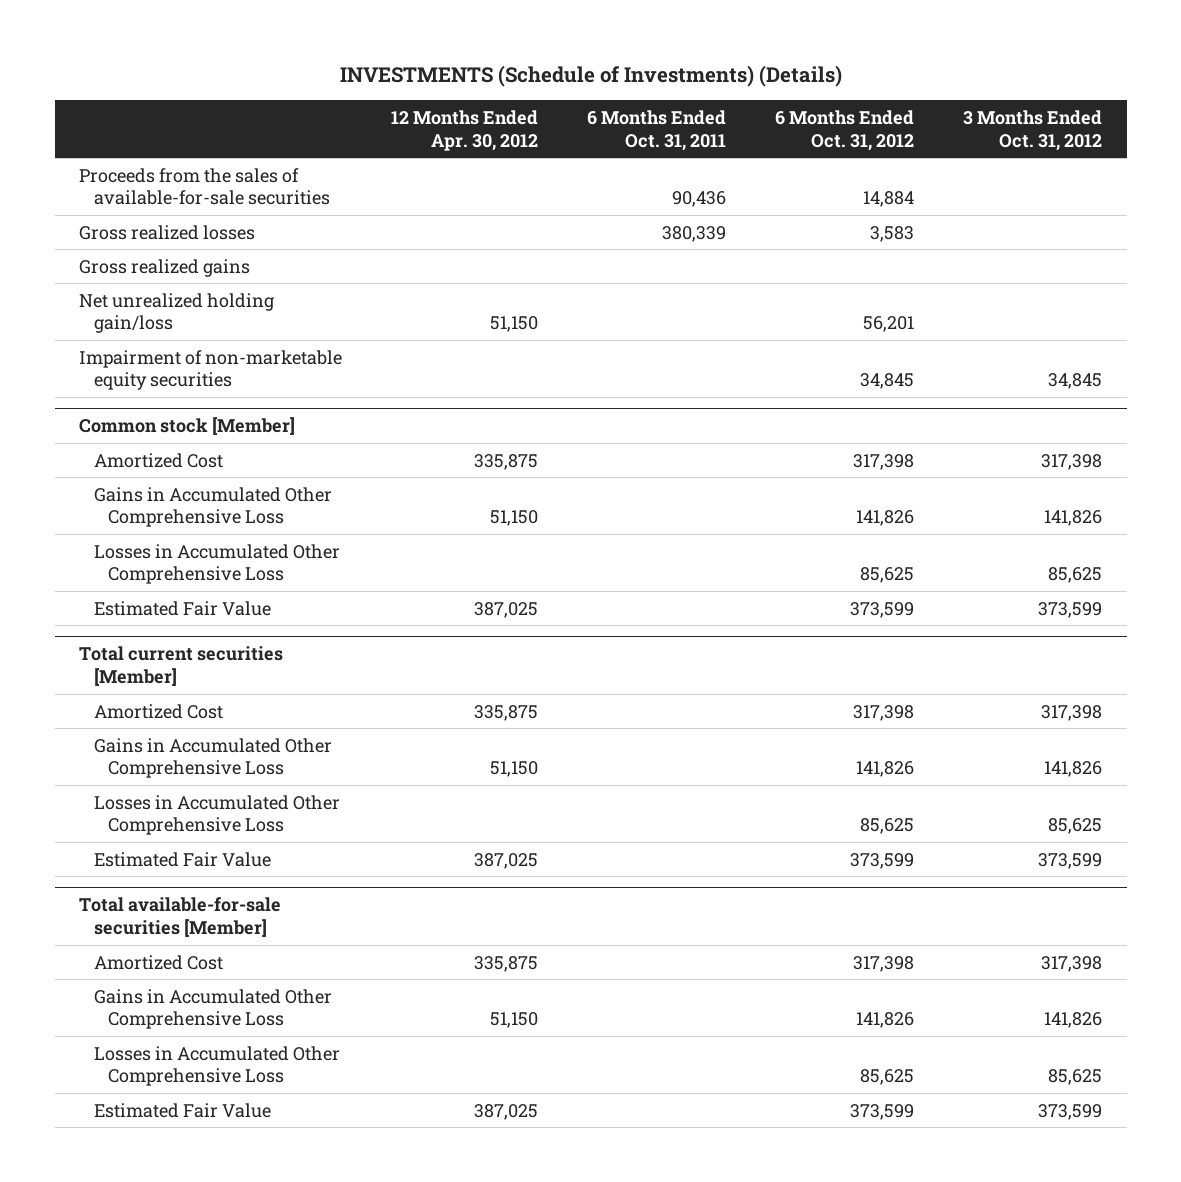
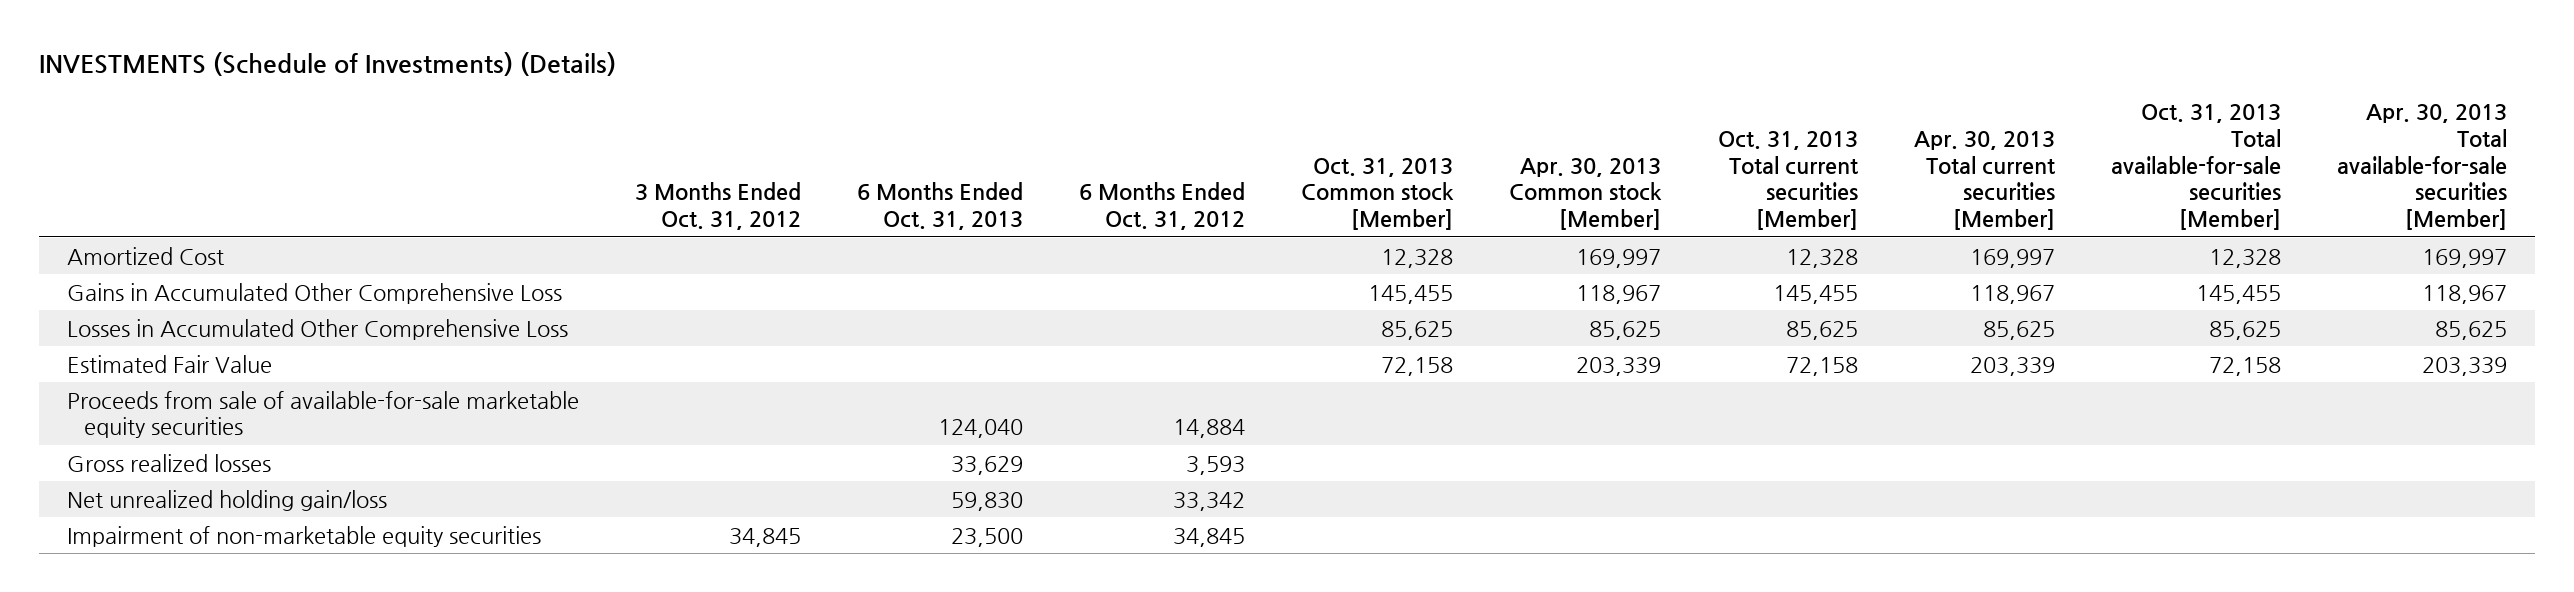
[391,109,539,151] 12 Months Ended Apr. 30, 2012 -> none
[587,109,727,151] 6 Months Ended Oct. 31, 2011 -> none
none -> [857,182,1024,231] 6 Months Ended Oct. 31, 2013
none -> [1301,157,1455,231] Oct. 31, 2013 Common stock [Member]
none -> [1509,157,1663,231] Apr. 30, 2013 Common stock [Member]
none -> [1717,130,1858,231] Oct. 31, 2013 Total current securities [Member]
none -> [1913,130,2055,231] Apr. 30, 2013 Total current securities [Member]
none -> [2110,103,2281,231] Oct. 31, 2013 Total available-for-sale securities [Member]
none -> [2336,103,2507,231] Apr. 30, 2013 Total available-for-sale securities [Member]
[79,258,251,277] Gross realized gains -> none
none -> [66,246,224,265] Amortized Cost
none -> [66,282,562,304] Gains in Accumulated Other Comprehensive Loss
none -> [66,318,568,340] Losses in Accumulated Other Comprehensive Loss
none -> [66,354,272,373] Estimated Fair Value
[79,167,330,206] Proceeds from the sales of available-for-sale securities -> [66,390,579,439] Proceeds from sale of available-for-sale marketable equity securities
[870,225,915,242] 3,583 -> [1186,455,1246,475] 3,593
[863,316,915,333] 56,201 -> [1173,491,1246,511] 33,342
[79,417,296,436] Common stock [Member] -> none
[93,452,223,468] Amortized Cost -> none
[93,486,332,528] Gains in Accumulated Other Comprehensive Loss -> none
[93,543,340,585] Losses in Accumulated Other Comprehensive Loss -> none
[93,600,271,616] Estimated Fair Value -> none
[79,646,284,686] Total current securities [Member] -> none
[93,703,223,719] Amortized Cost -> none
[93,737,332,779] Gains in Accumulated Other Comprehensive Loss -> none
[93,794,340,836] Losses in Accumulated Other Comprehensive Loss -> none
[93,851,271,867] Estimated Fair Value -> none
[79,897,282,937] Total available-for-sale securities [Member] -> none
[93,954,223,970] Amortized Cost -> none
[93,988,332,1030] Gains in Accumulated Other Comprehensive Loss -> none
[93,1045,340,1087] Losses in Accumulated Other Comprehensive Loss -> none
[93,1102,271,1118] Estimated Fair Value -> none

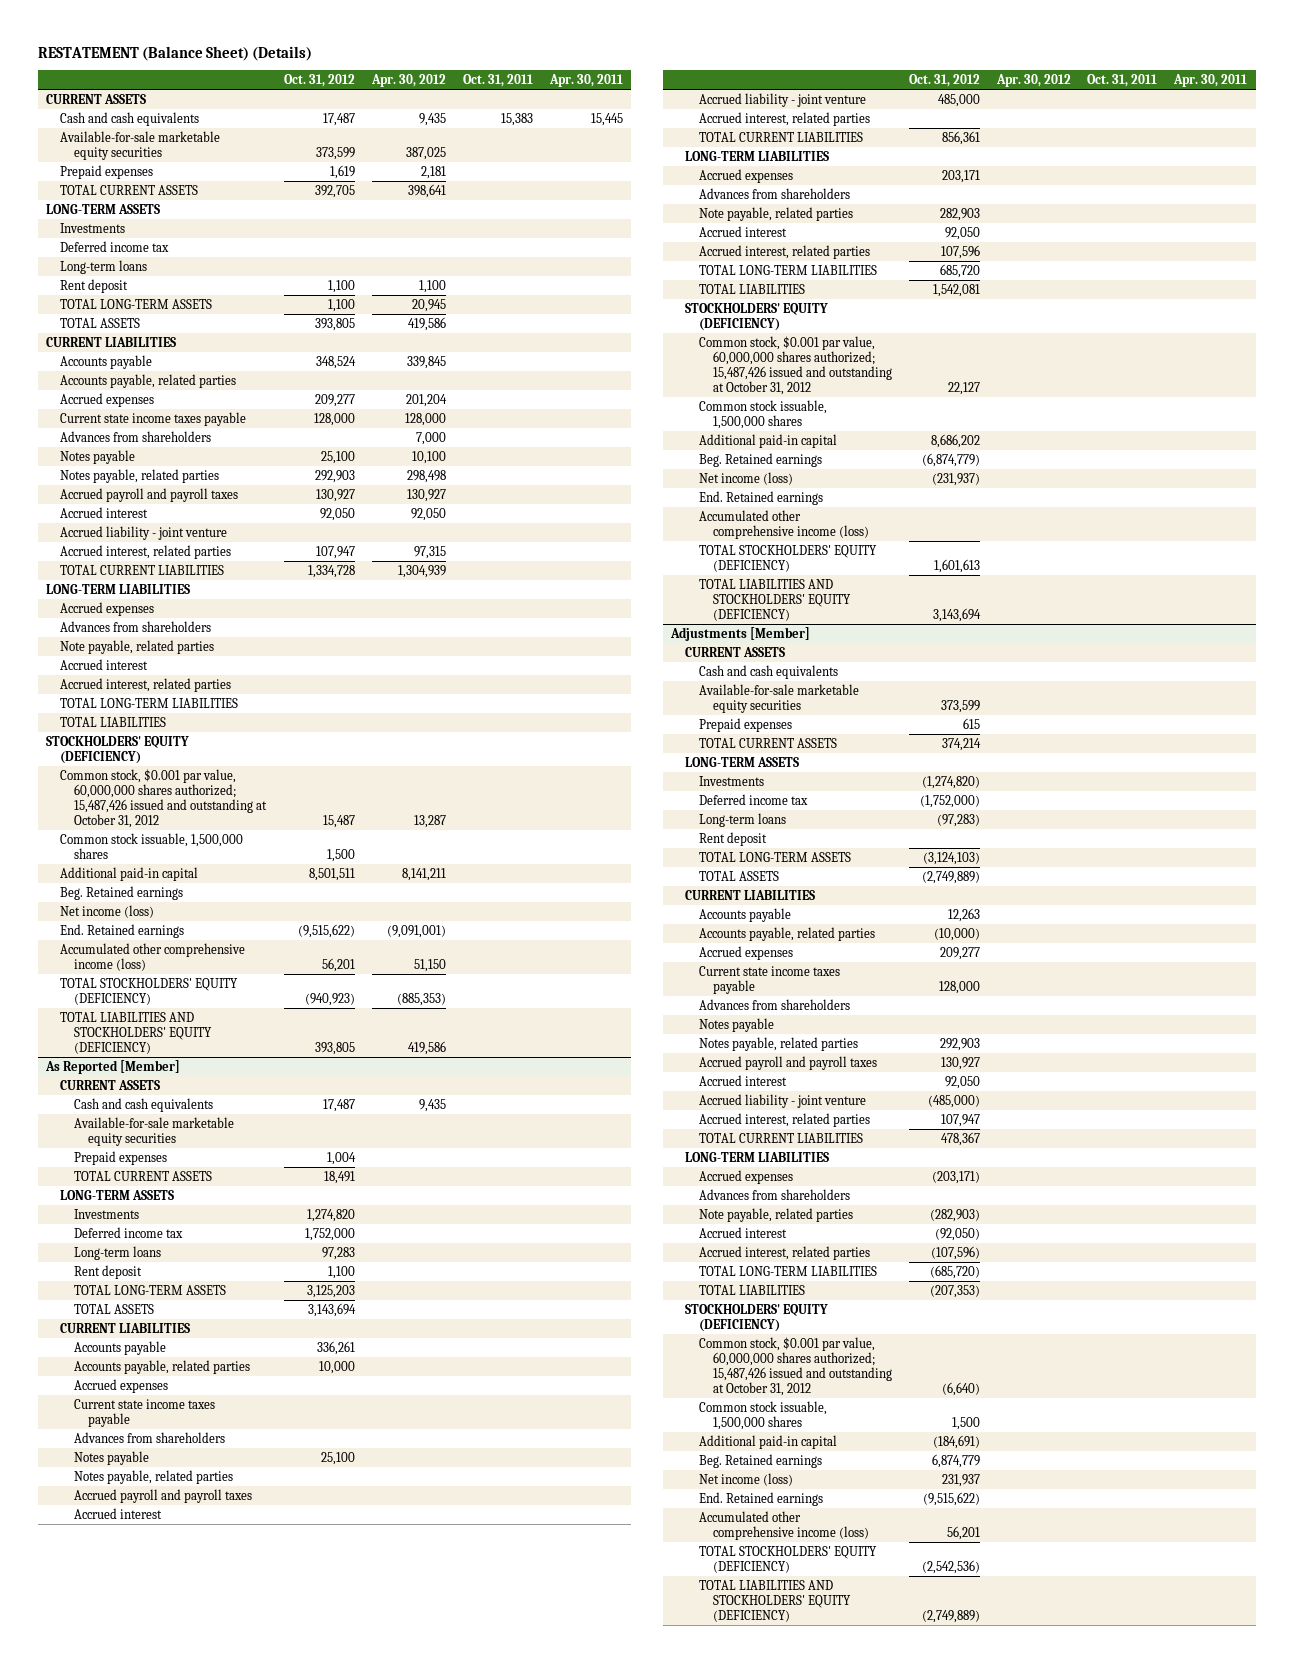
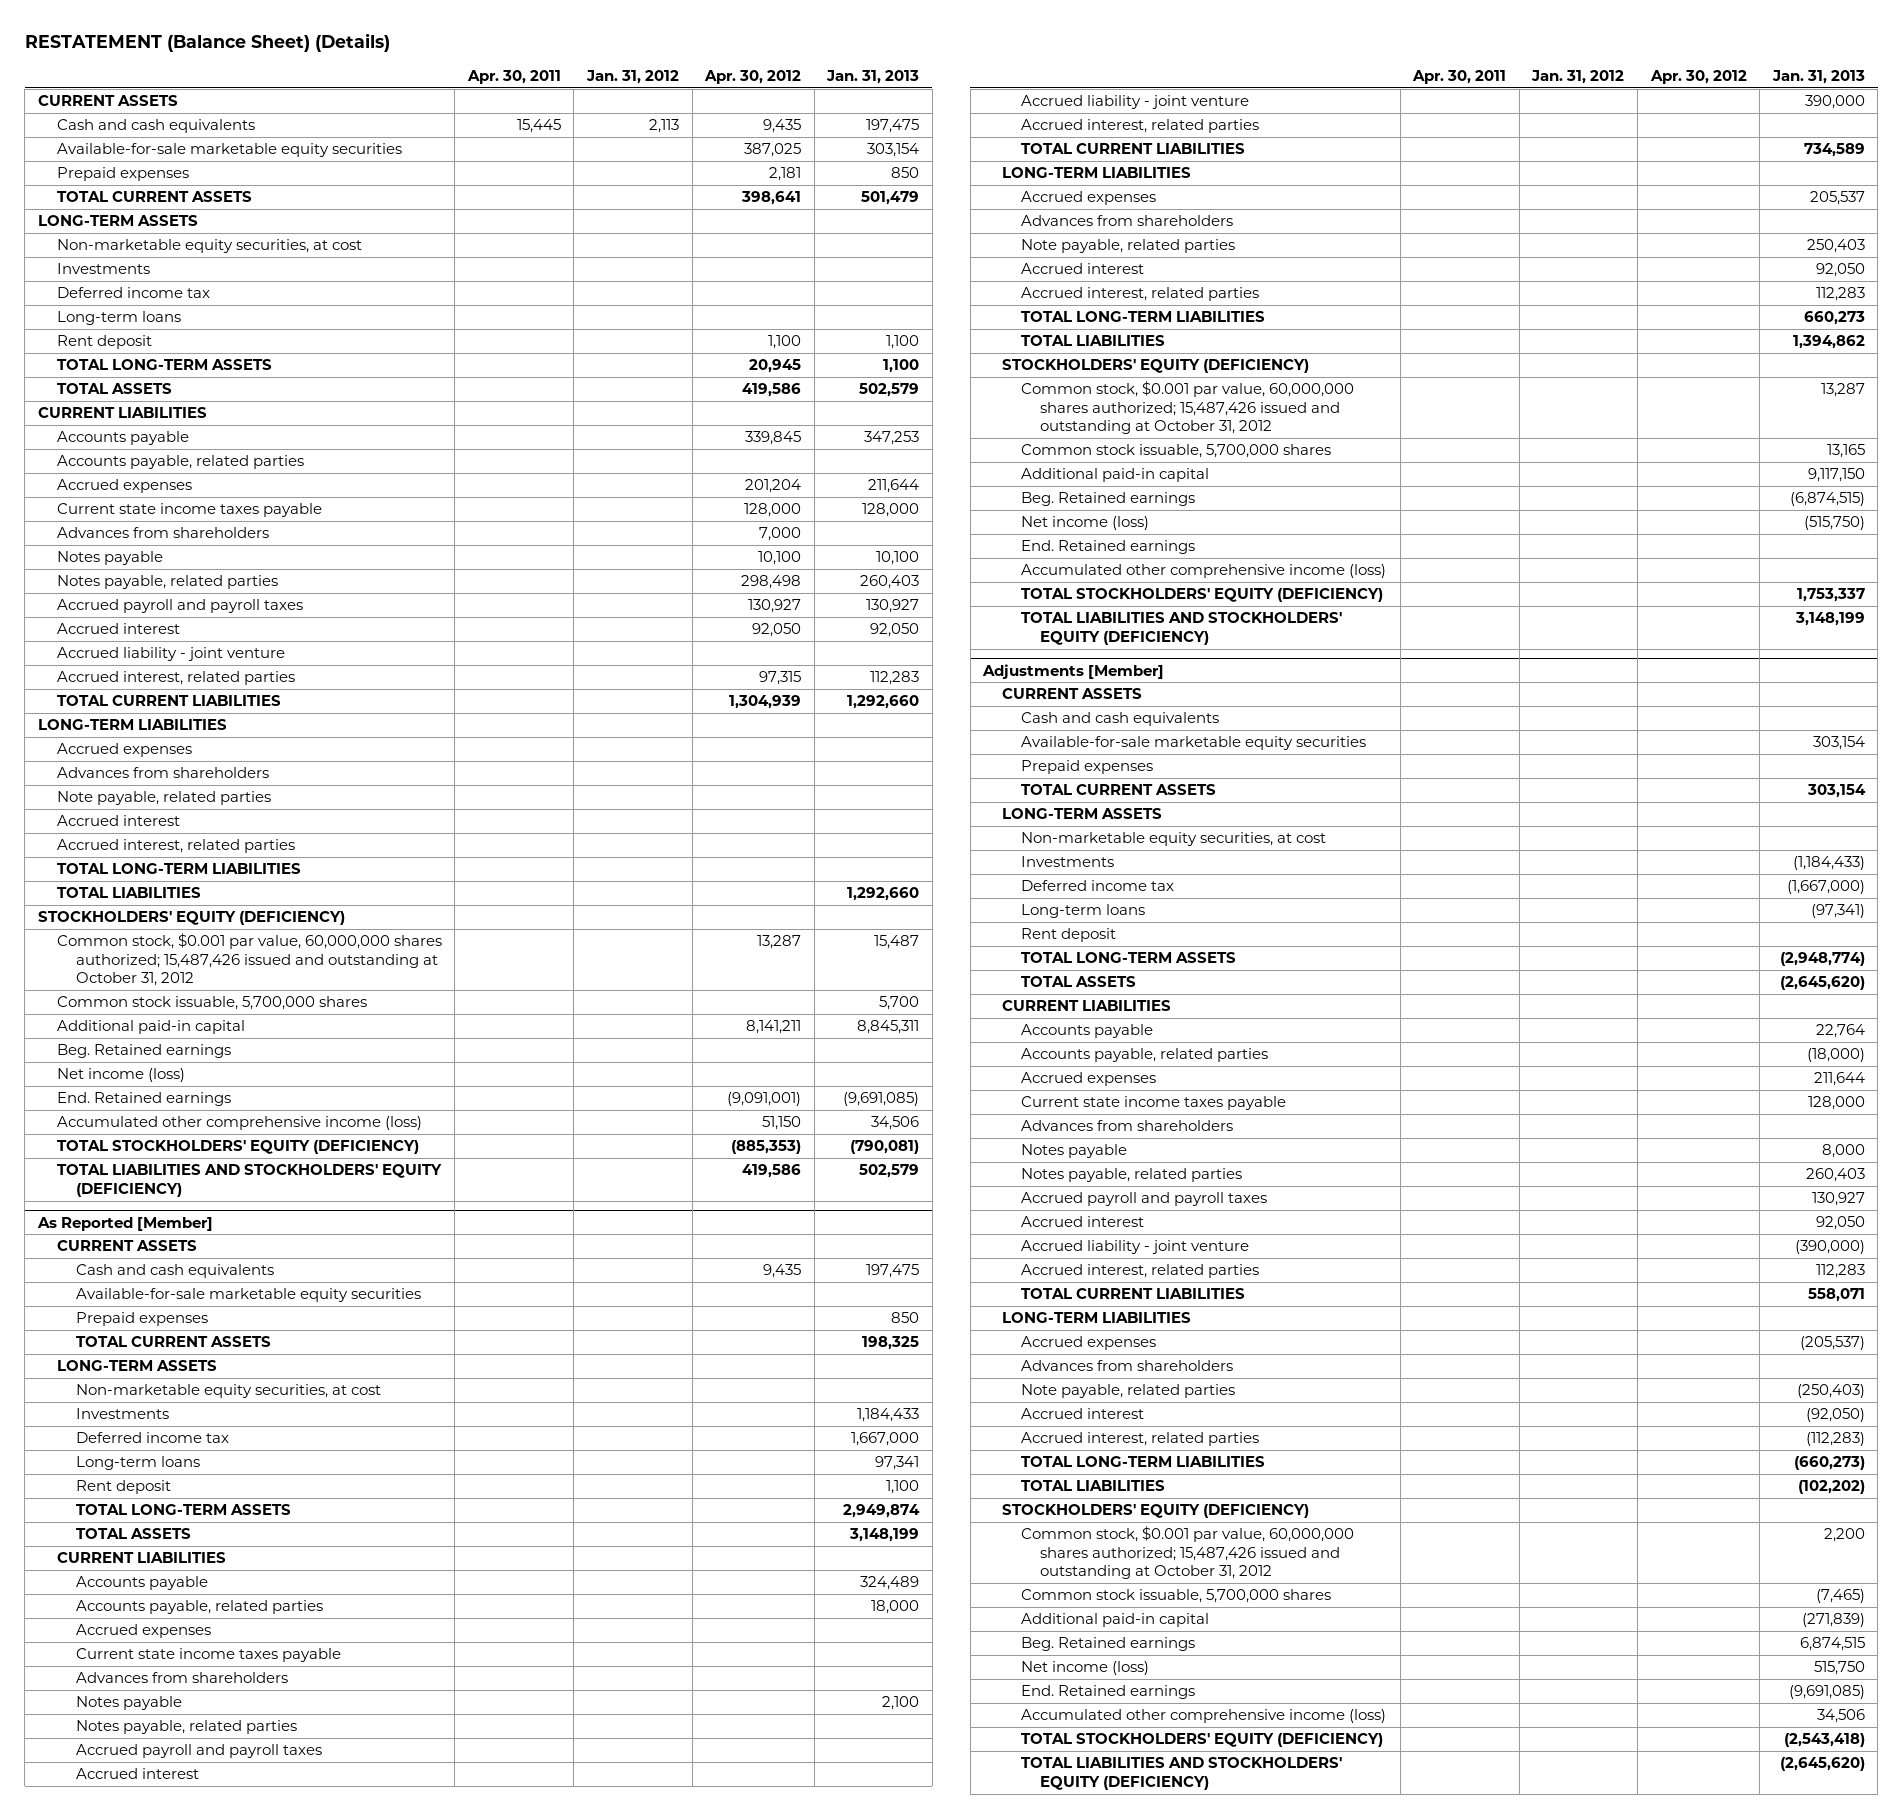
[283,73,355,87] Oct. 31, 2012 -> none
[462,73,533,87] Oct. 31, 2011 -> none
none -> [586,69,680,84] Jan. 31, 2012
none -> [826,69,920,84] Jan. 31, 2013
none -> [56,239,362,254] Non-marketable equity securities, at cost
[60,832,244,859] Common stock issuable, 1,500,000 shares -> [56,996,367,1011] Common stock issuable, 5,700,000 shares
none -> [75,1384,381,1399] Non-marketable equity securities, at cost
[698,399,827,429] Common stock issuable, 1,500,000 shares -> [1021,444,1332,459] Common stock issuable, 5,700,000 shares
none -> [1021,832,1327,847] Non-marketable equity securities, at cost
[698,1400,827,1430] Common stock issuable, 1,500,000 shares -> [1021,1589,1332,1604] Common stock issuable, 5,700,000 shares

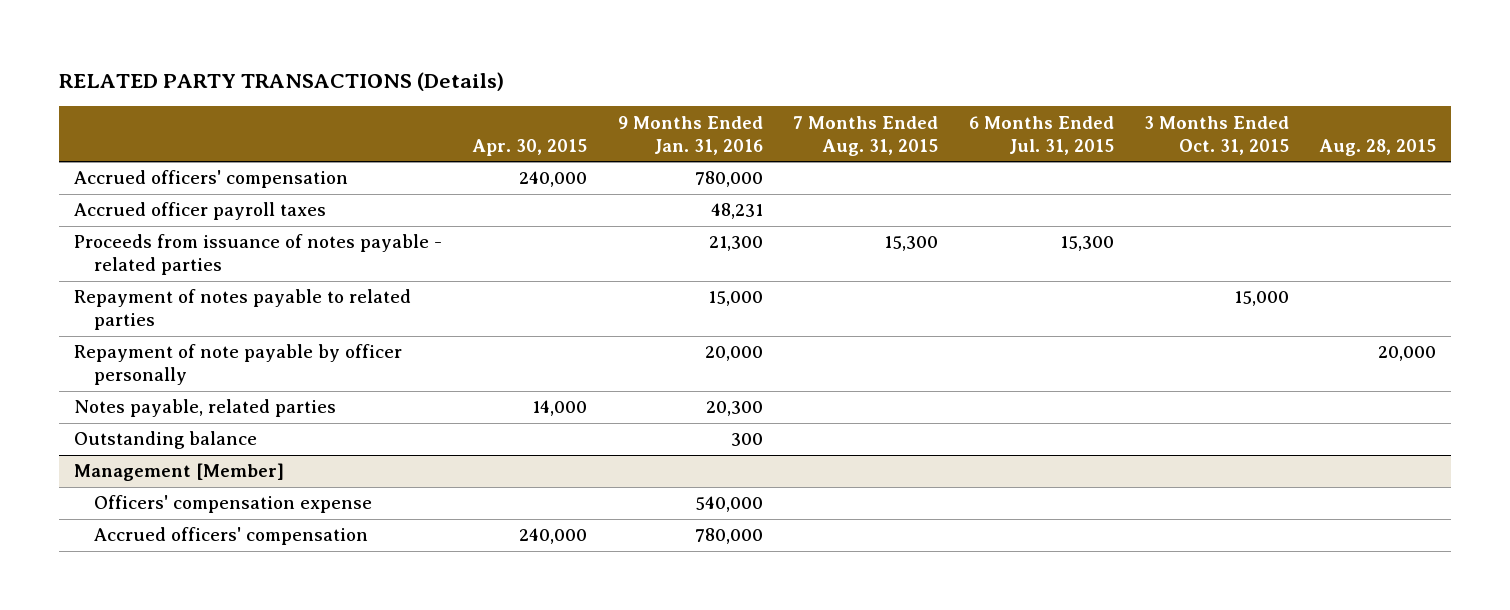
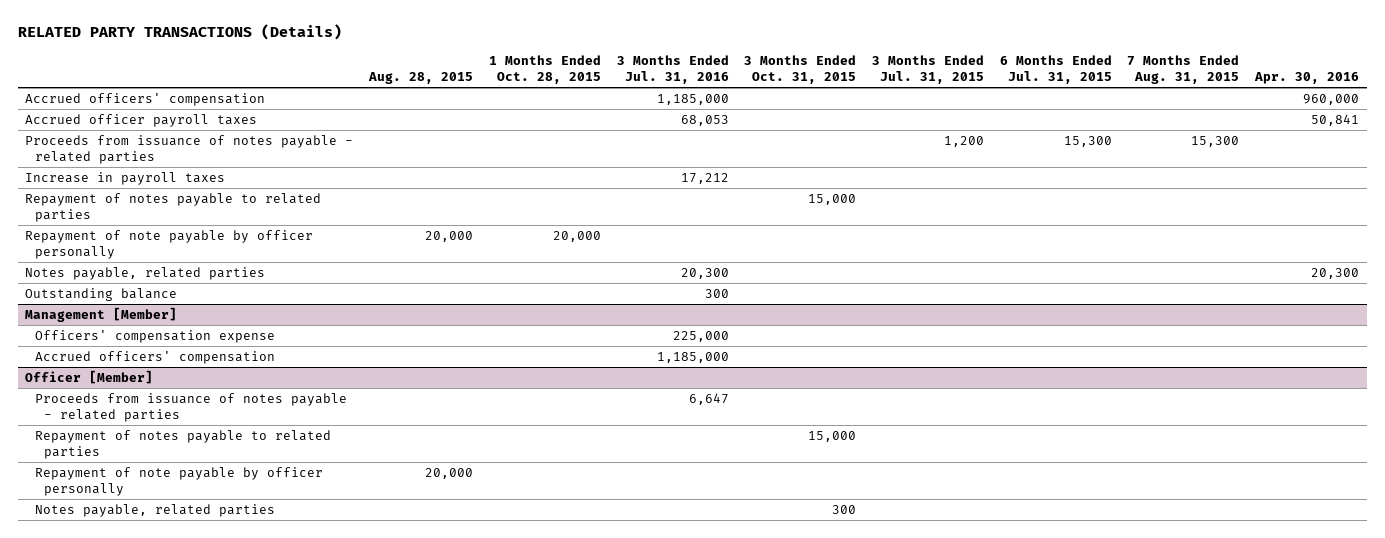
[472,138,588,156] Apr. 30, 2015 -> none
[617,115,763,155] 9 Months Ended Jan. 31, 2016 -> none
none -> [488,54,601,84] 1 Months Ended Oct. 28, 2015
none -> [616,54,729,84] 3 Months Ended Jul. 31, 2016
none -> [871,54,984,84] 3 Months Ended Jul. 31, 2015
none -> [1254,71,1360,84] Apr. 30, 2016
none -> [25,172,226,186] Increase in payroll taxes
none -> [25,370,154,385] Officer [Member]
none -> [34,393,347,422] Proceeds from issuance of notes payable - related parties
none -> [34,430,331,459] Repayment of notes payable to related parties
none -> [34,467,323,496] Repayment of note payable by officer personally
none -> [34,504,275,518] Notes payable, related parties

